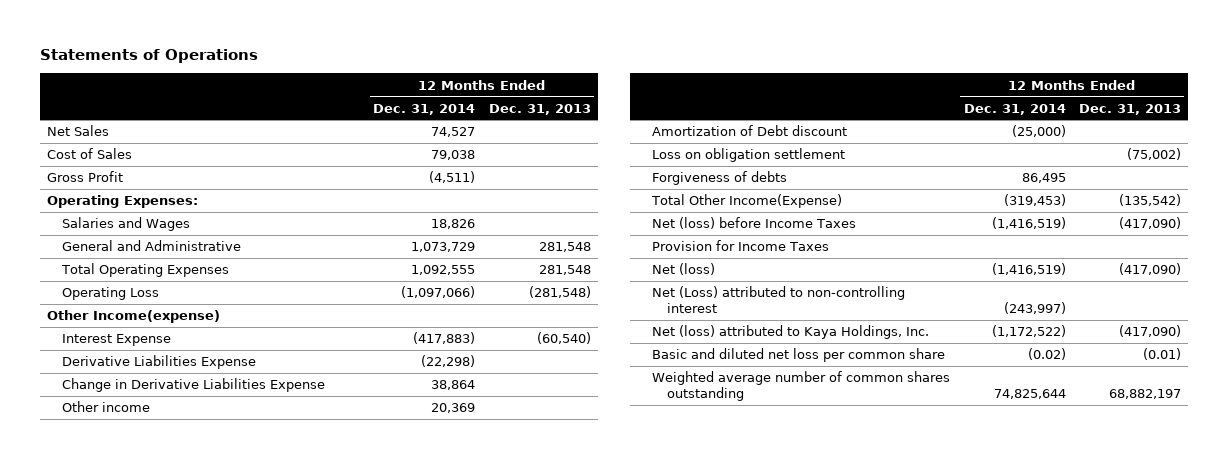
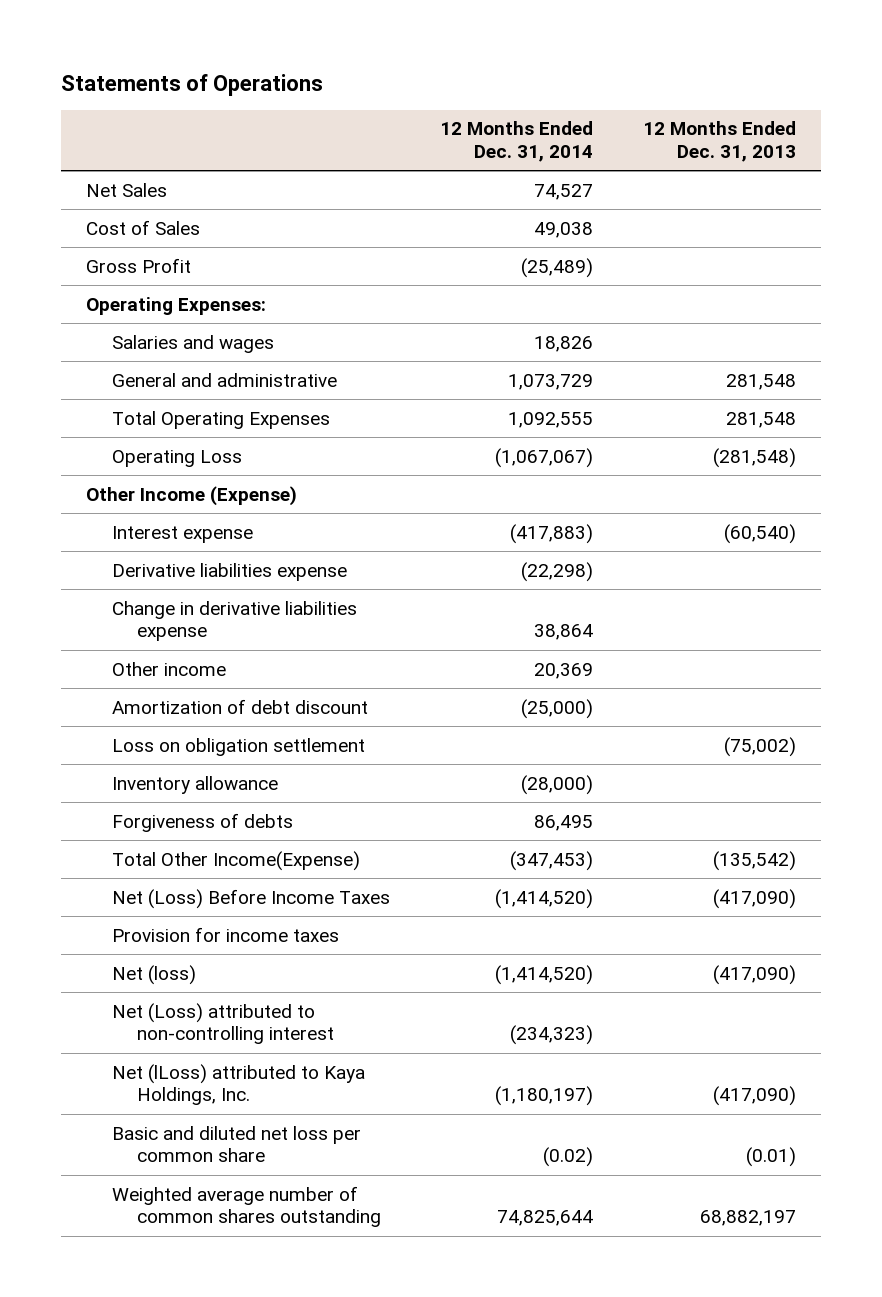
[431,150,476,161] 79,038 -> [533,221,593,238] 49,038
[429,171,476,184] (4,511) -> [520,257,593,278] (25,489)
[62,217,191,232] Salaries and Wages -> [111,334,274,353] Salaries and wages
[62,240,242,252] General and Administrative -> [111,372,337,387] General and administrative
[401,286,476,299] (1,097,066) -> [494,447,593,468] (1,067,067)
[46,310,220,324] Other Income(expense) -> [85,485,297,506] Other Income (Expense)
[62,334,172,347] Interest Expense -> [111,525,253,543] Interest expense
[62,355,257,370] Derivative Liabilities Expense -> [111,562,347,581] Derivative liabilities expense
[62,378,326,393] Change in Derivative Liabilities Expense -> [111,600,357,642] Change in derivative liabilities expense
[652,125,848,137] Amortization of Debt discount -> [111,698,368,714] Amortization of debt discount
none -> [111,775,278,794] Inventory allowance
[1003,194,1066,207] (319,453) -> [509,850,593,871] (347,453)
[652,217,857,230] Net (loss) before Income Taxes -> [111,888,390,909] Net (Loss) Before Income Taxes
[991,217,1066,230] (1,416,519) -> [494,888,593,909] (1,414,520)
[652,240,830,252] Provision for Income Taxes -> [111,926,339,942] Provision for income taxes
[991,263,1066,276] (1,416,519) -> [494,964,593,985] (1,414,520)
[1003,302,1066,315] (243,997) -> [509,1025,593,1046] (234,323)
[652,325,930,340] Net (loss) attributed to Kaya Holdings, Inc. -> [111,1063,365,1106] Net (lLoss) attributed to Kaya Holdings, Inc.
[991,325,1066,338] (1,172,522) -> [494,1086,593,1107] (1,180,197)

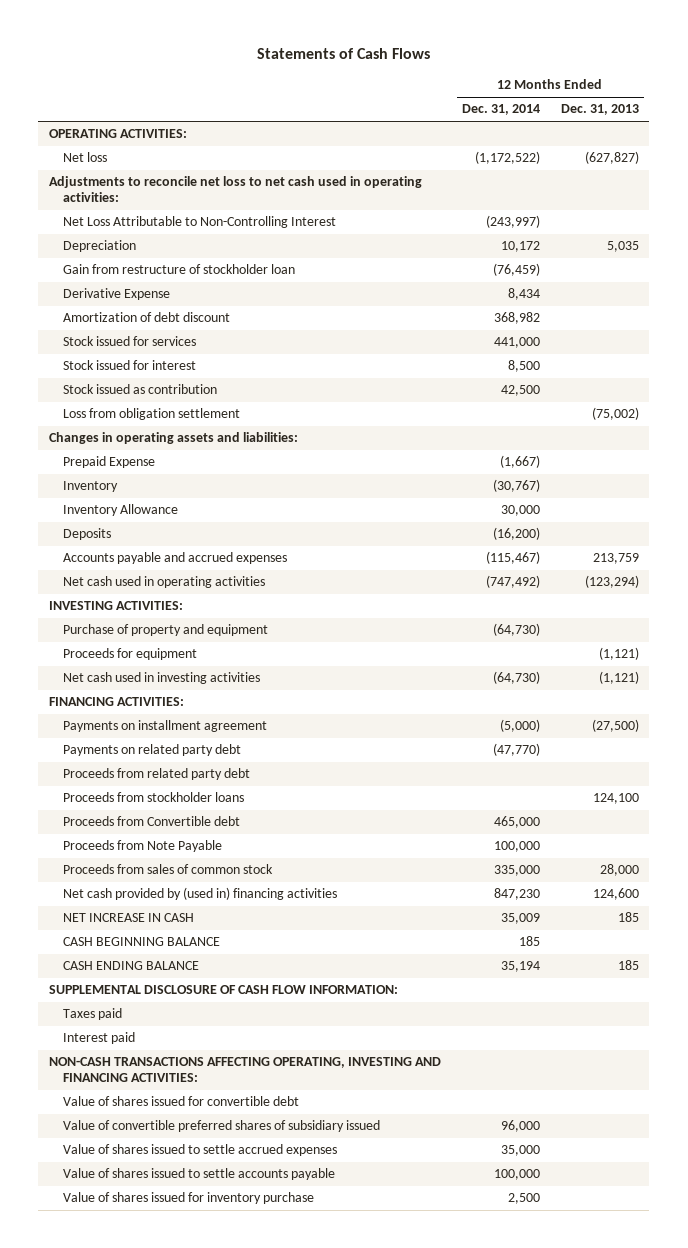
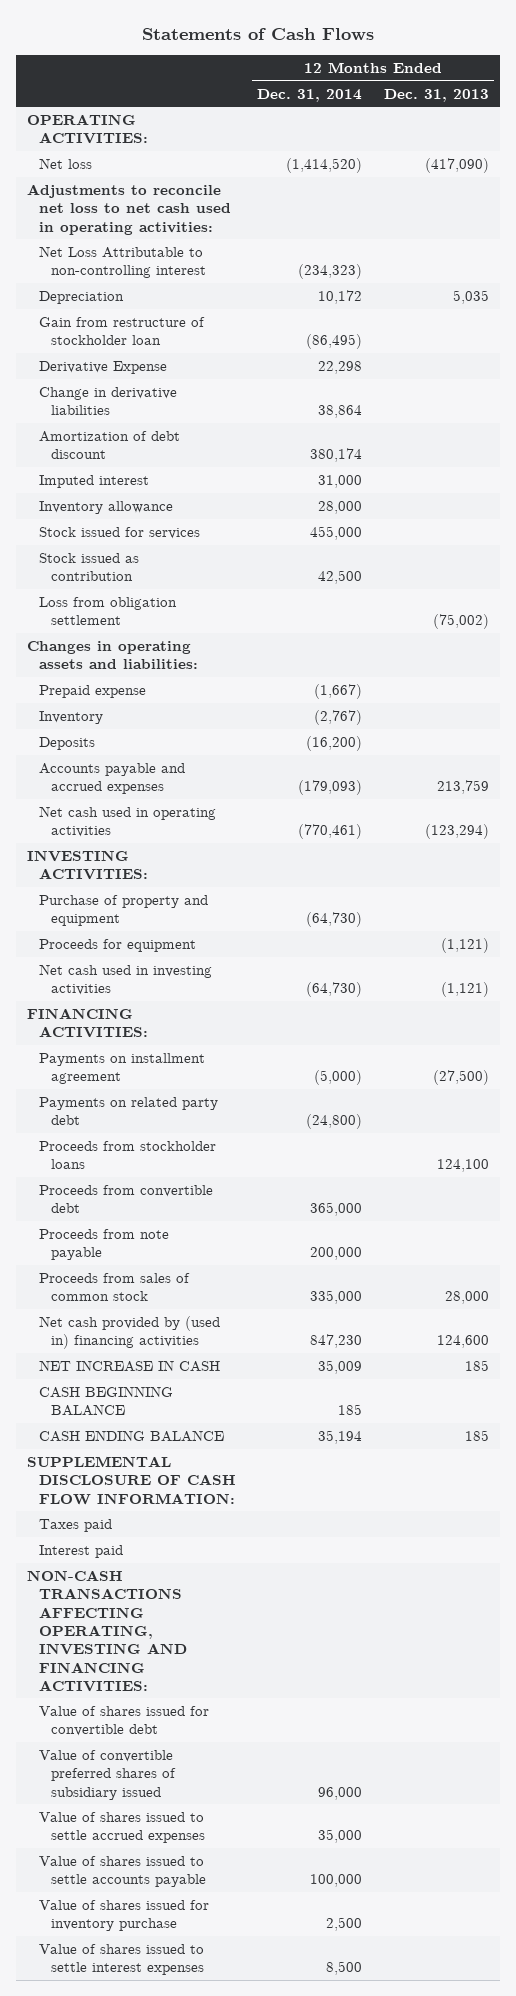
[474,151,540,165] (1,172,522) -> [286,158,363,174] (1,414,520)
[584,151,639,165] (627,827) -> [424,158,489,174] (417,090)
[62,216,336,229] Net Loss Attributable to Non-Controlling Interest -> [38,246,206,279] Net Loss Attributable to non-controlling interest
[485,215,540,229] (243,997) -> [298,264,363,280] (234,323)
[62,360,196,371] Stock issued for interest -> none
[492,263,540,277] (76,459) -> [306,334,363,350] (86,495)
[507,288,540,301] 8,434 -> [318,361,363,375] 22,298
none -> [38,387,177,416] Change in derivative liabilities
[493,312,540,325] 368,982 -> [310,448,363,463] 380,174
none -> [38,475,149,489] Imputed interest
none -> [38,501,173,515] Inventory allowance
[493,337,540,349] 441,000 -> [310,526,363,541] 455,000
[62,504,178,517] Inventory Allowance -> none
[62,456,155,469] Prepaid Expense -> [38,685,146,699] Prepaid expense
[492,479,540,493] (30,767) -> [314,710,363,726] (2,767)
[485,551,540,565] (115,467) -> [298,780,363,796] (179,093)
[485,575,540,589] (747,492) -> [298,824,363,840] (770,461)
[62,768,250,781] Proceeds from related party debt -> none
[492,743,540,757] (47,770) -> [306,1114,363,1130] (24,800)
[62,816,240,827] Proceeds from Convertible debt -> [38,1185,213,1214] Proceeds from convertible debt
[493,816,540,829] 465,000 -> [310,1202,363,1217] 365,000
[62,840,222,853] Proceeds from Note Payable -> [38,1229,169,1261] Proceeds from note payable
[493,841,540,853] 100,000 -> [310,1247,363,1261] 200,000
none -> [38,1944,204,1976] Value of shares issued to settle interest expenses

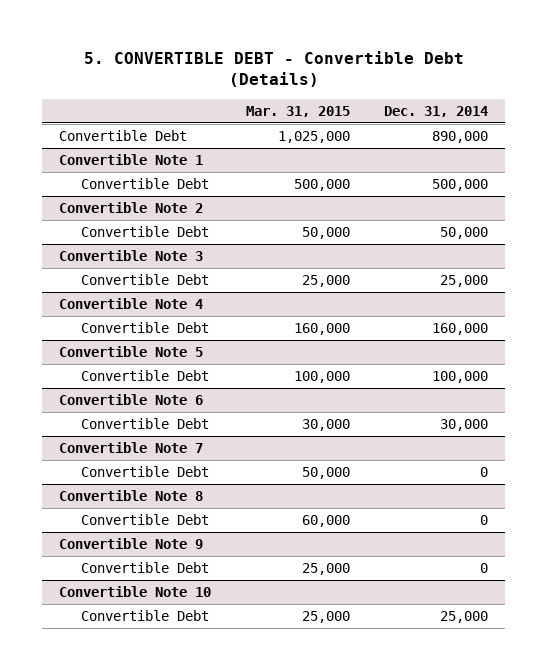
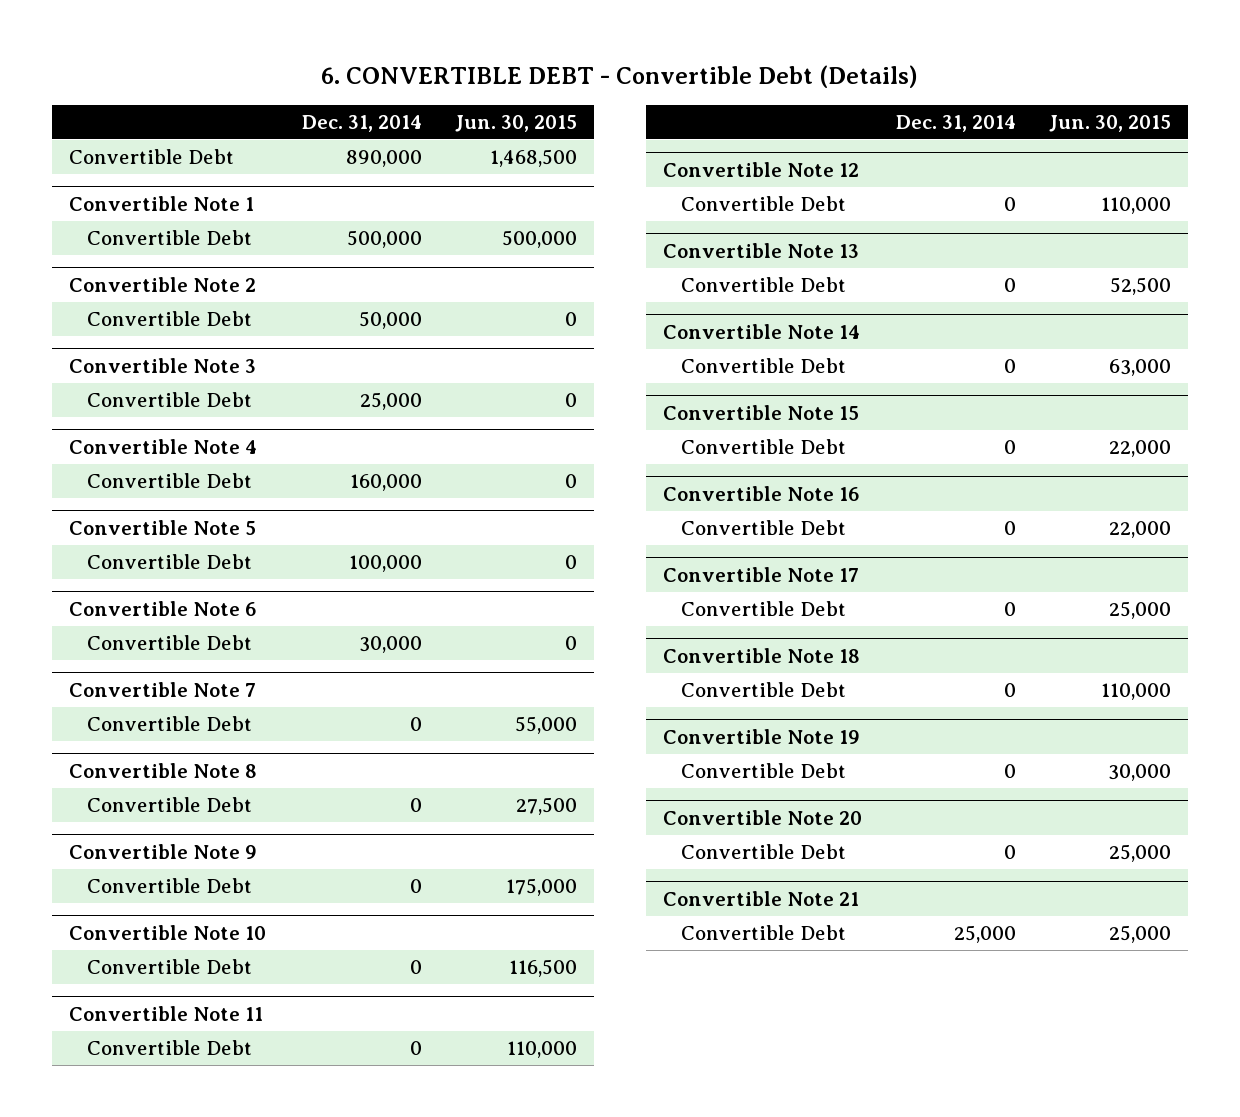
[83,50,464,88] 5. CONVERTIBLE DEBT - Convertible Debt (Details) -> [321,65,919,89] 6. CONVERTIBLE DEBT - Convertible Debt (Details)
[245,105,350,117] Mar. 31, 2015 -> none
none -> [455,114,578,132] Jun. 30, 2015
none -> [86,959,252,975] Convertible Debt
none -> [68,1005,263,1021] Convertible Note 11
none -> [86,1040,252,1056] Convertible Debt
none -> [662,161,859,177] Convertible Note 12
none -> [680,196,846,212] Convertible Debt
none -> [662,242,859,258] Convertible Note 13
none -> [680,277,846,293] Convertible Debt
none -> [662,323,860,339] Convertible Note 14
none -> [680,358,846,374] Convertible Debt
none -> [662,404,859,420] Convertible Note 15
none -> [680,439,846,455] Convertible Debt
none -> [662,485,860,501] Convertible Note 16
none -> [680,520,846,536] Convertible Debt
none -> [662,566,859,582] Convertible Note 17
none -> [680,601,846,617] Convertible Debt
none -> [662,647,860,663] Convertible Note 18
none -> [680,682,846,698] Convertible Debt
none -> [662,728,860,744] Convertible Note 19
none -> [680,763,846,779] Convertible Debt
none -> [662,809,862,825] Convertible Note 20
none -> [680,844,846,860] Convertible Debt
none -> [662,890,859,906] Convertible Note 21

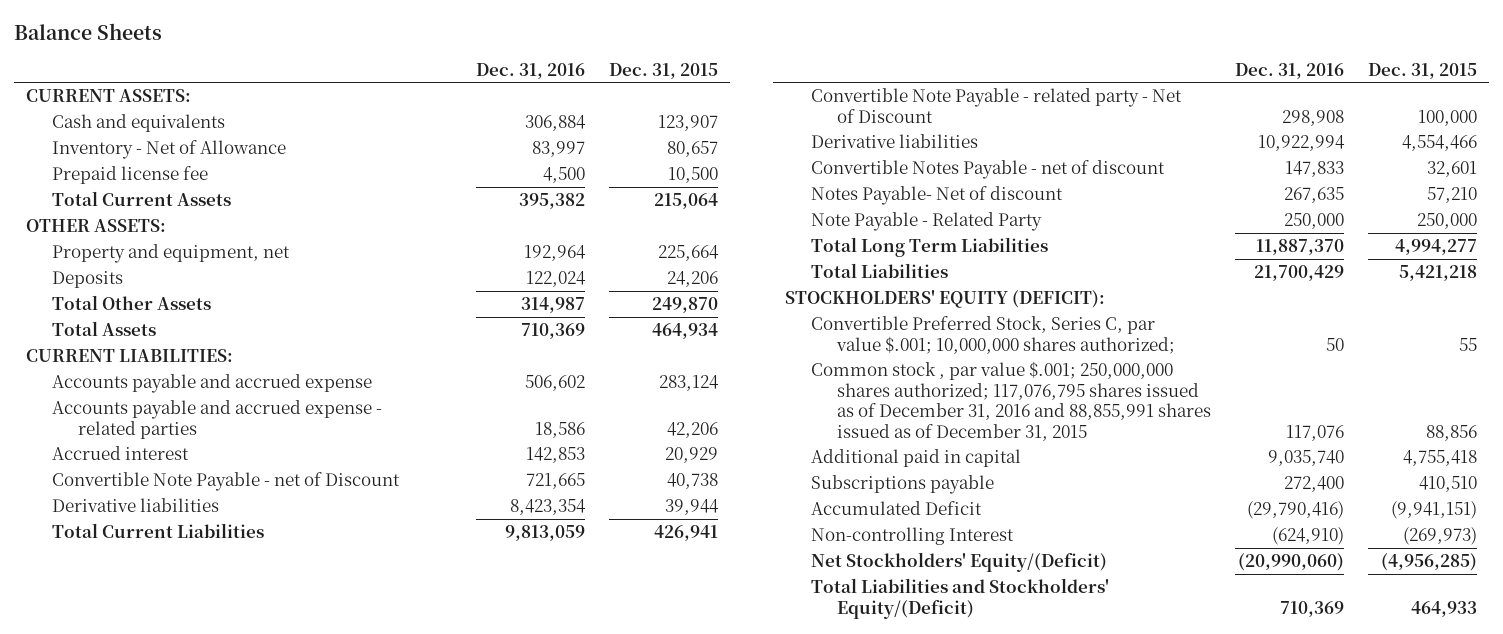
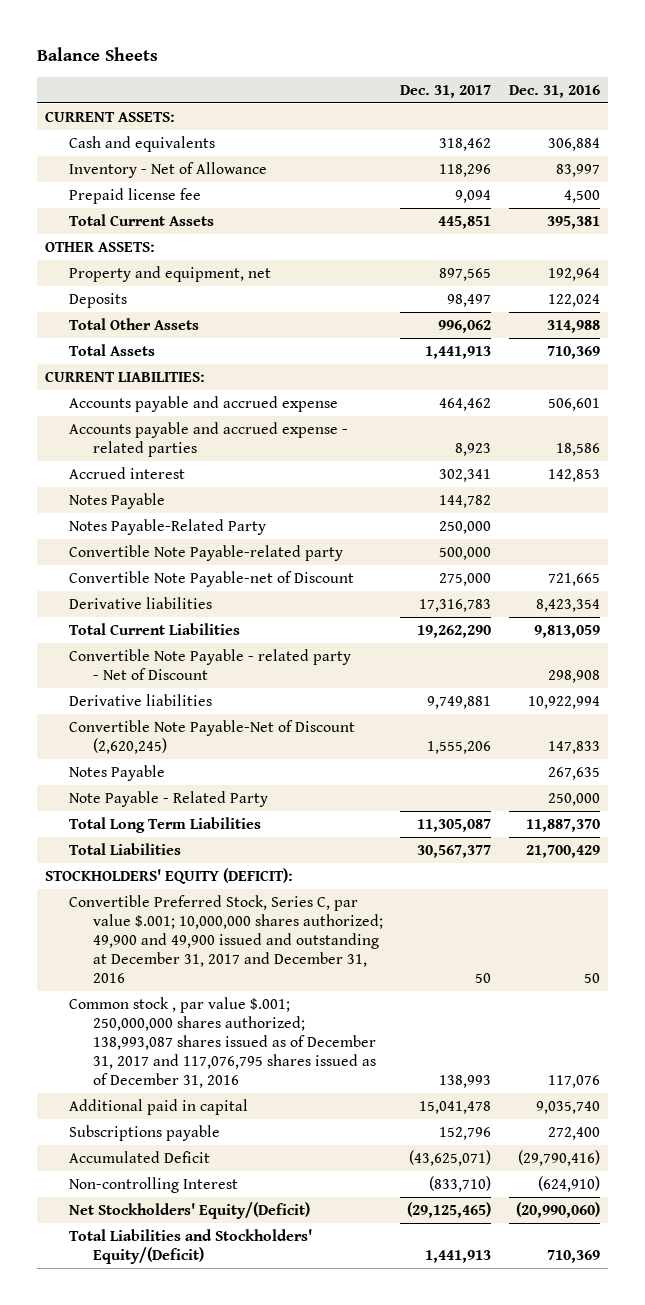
[609,62,719,79] Dec. 31, 2015 -> none
none -> [400,84,492,98] Dec. 31, 2017
[519,192,586,209] 395,382 -> [546,215,600,229] 395,381
[521,296,586,313] 314,987 -> [546,319,600,333] 314,988
[525,374,586,391] 506,602 -> [547,397,600,411] 506,601
none -> [69,492,166,509] Notes Payable
none -> [69,518,267,535] Notes Payable-Related Party
none -> [69,544,344,561] Convertible Note Payable-related party
[51,471,400,491] Convertible Note Payable - net of Discount -> [69,570,355,587] Convertible Note Payable-net of Discount
[810,159,1165,179] Convertible Notes Payable - net of discount -> [69,719,356,754] Convertible Note Payable-Net of Discount (2,620,245)
[810,185,1063,205] Notes Payable- Net of discount -> [69,764,166,781] Notes Payable
[810,315,1175,354] Convertible Preferred Stock, Series C, par value $.001; 10,000,000 shares authorized; -> [69,894,384,983] Convertible Preferred Stock, Series C, par value $.001; 10,000,000 shares authorized; 49,900 and 49,900 issued and outstanding at December 31, 2017 and December 31, 2016
[810,360,1211,441] Common stock , par value $.001; 250,000,000 shares authorized; 117,076,795 shares issued as of December 31, 2016 and 88,855,991 shares issued as of December 31, 2015 -> [69,996,377,1088] Common stock , par value $.001; 250,000,000 shares authorized; 138,993,087 shares issued as of December 31, 2017 and 117,076,795 shares issued as of December 31, 2016

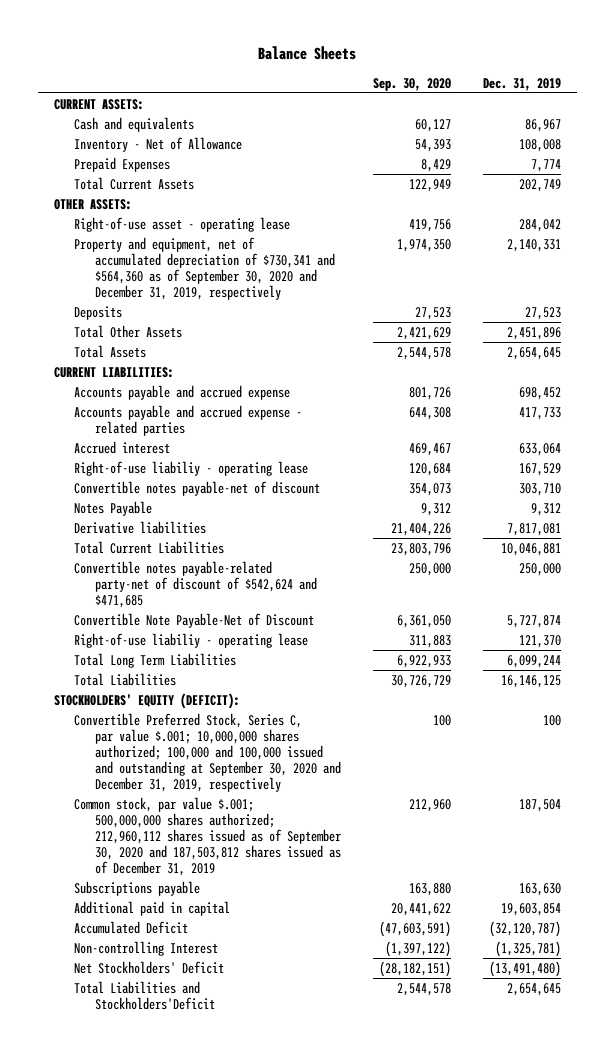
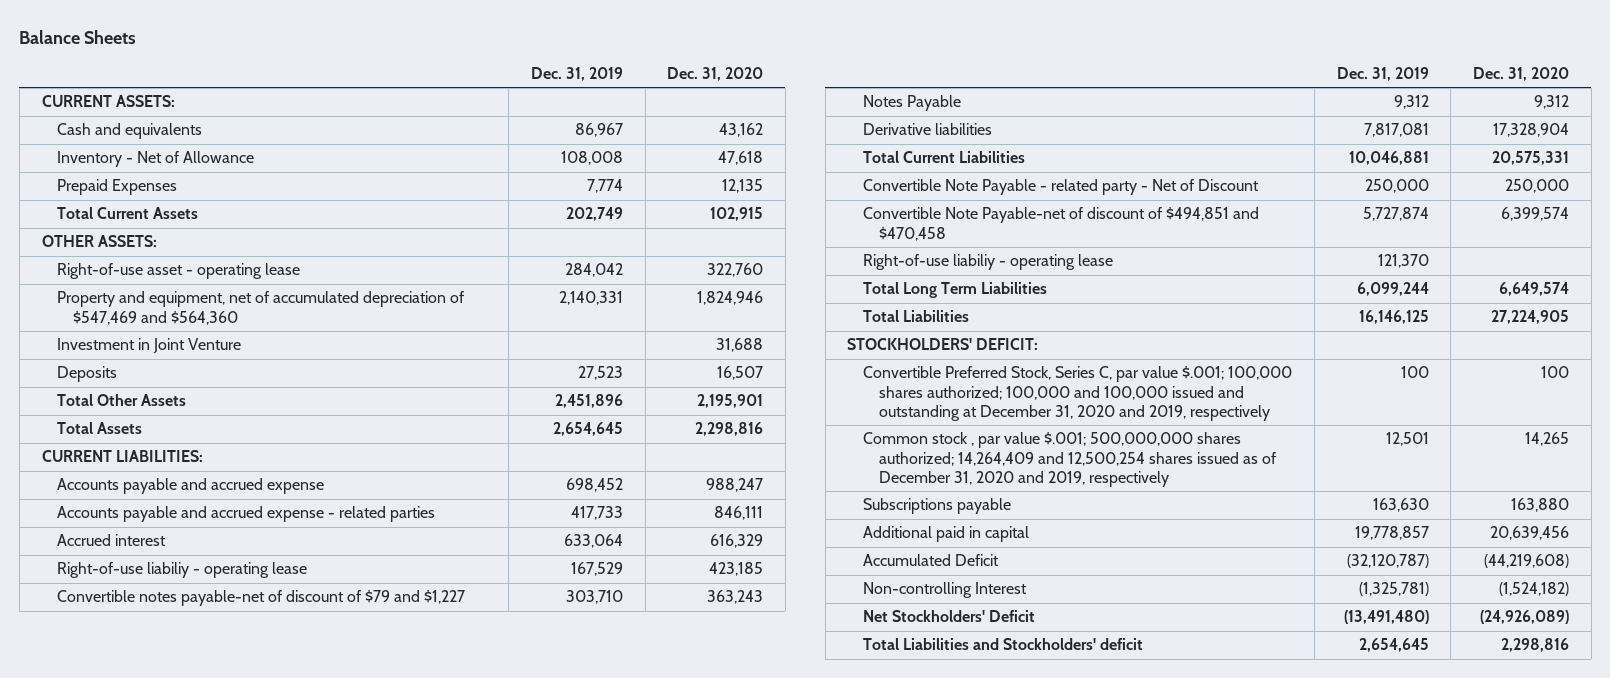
[372,77,451,91] Sep. 30, 2020 -> none
none -> [667,67,764,82] Dec. 31, 2020
[74,236,335,301] Property and equipment, net of accumulated depreciation of $730,341 and $564,360 as of September 30, 2020 and December 31, 2019, respectively -> [57,291,466,325] Property and equipment, net of accumulated depreciation of $547,469 and $564,360
none -> [57,338,242,354] Investment in Joint Venture
[74,480,321,496] Convertible notes payable-net of discount -> [57,590,466,607] Convertible notes payable-net of discount of $79 and $1,227
[74,560,317,609] Convertible notes payable-related party-net of discount of $542,624 and $471,685 -> [863,179,1260,196] Convertible Note Payable - related party - Net of Discount
[74,612,315,628] Convertible Note Payable-Net of Discount -> [863,207,1260,241] Convertible Note Payable-net of discount of $494,851 and $470,458
[53,692,240,709] STOCKHOLDERS' EQUITY (DEFICIT): -> [847,338,1039,351] STOCKHOLDERS' DEFICIT:
[74,712,341,793] Convertible Preferred Stock, Series C, par value $.001; 10,000,000 shares authorized; 100,000 and 100,000 issued and outstanding at September 30, 2020 and December 31, 2019, respectively -> [863,366,1293,421] Convertible Preferred Stock, Series C, par value $.001; 100,000 shares authorized; 100,000 and 100,000 issued and outstanding at December 31, 2020 and 2019, respectively
[74,796,341,877] Common stock, par value $.001; 500,000,000 shares authorized; 212,960,112 shares issued as of September 30, 2020 and 187,503,812 shares issued as of December 31, 2019 -> [863,432,1277,487] Common stock , par value $.001; 500,000,000 shares authorized; 14,264,409 and 12,500,254 shares issued as of December 31, 2020 and 2019, respectively
[519,798,562,812] 187,504 -> [1385,432,1429,447] 12,501
[501,902,562,916] 19,603,854 -> [1354,526,1429,541] 19,778,857
[74,980,215,1010] Total Liabilities and Stockholders'Deficit -> [863,638,1144,651] Total Liabilities and Stockholders' deficit

